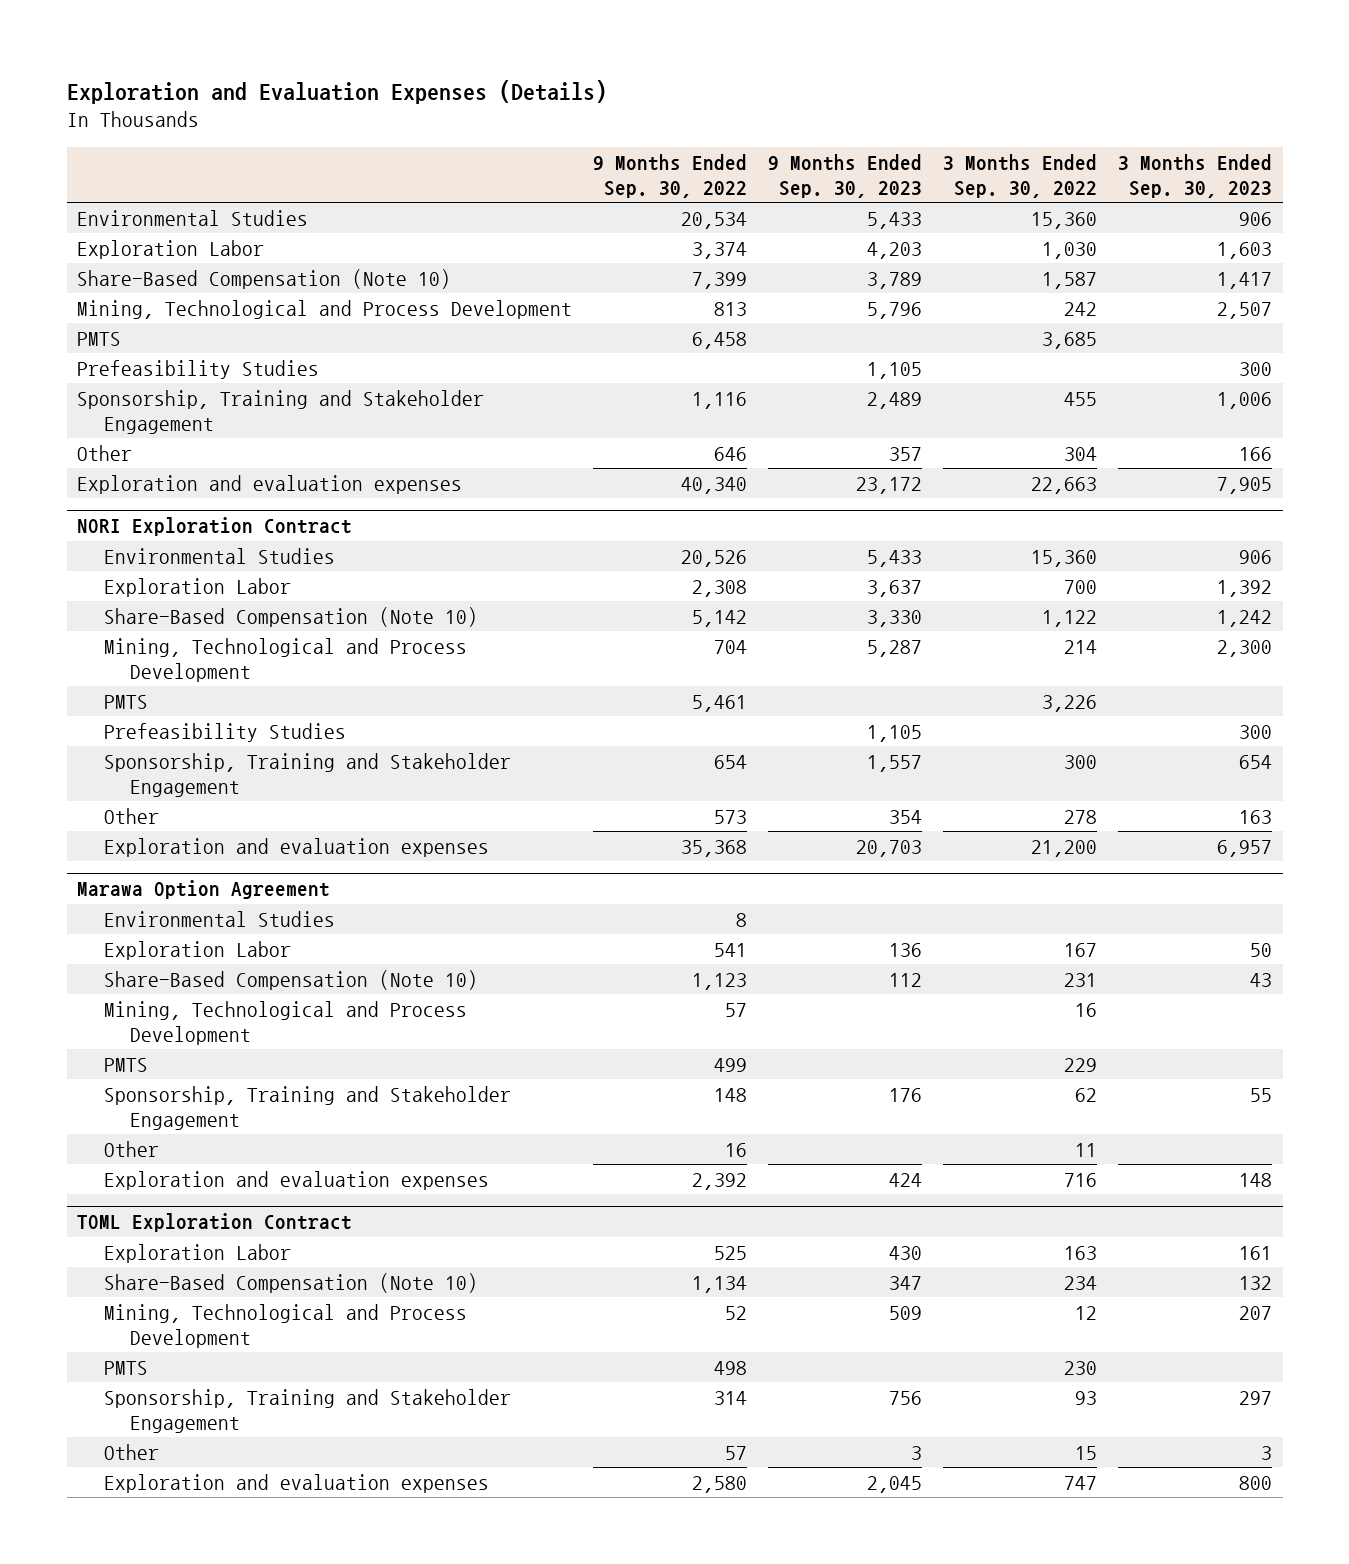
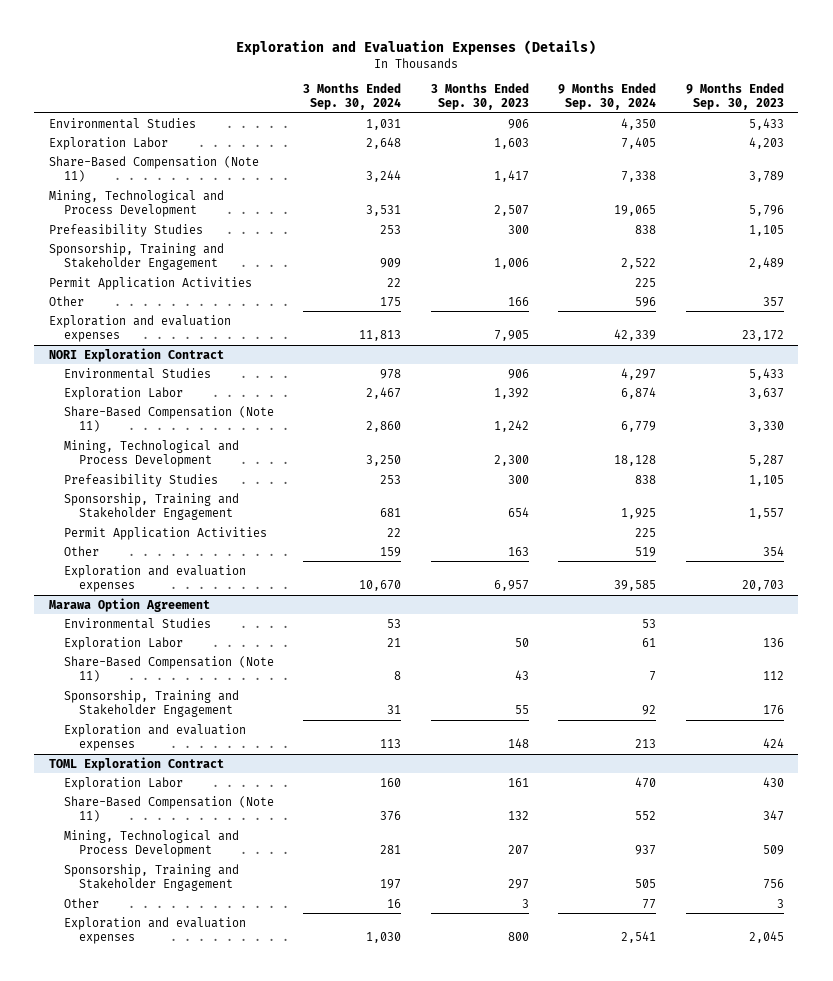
[593,153,748,198] 9 Months Ended Sep. 30, 2022 -> none
[943,153,1098,198] 3 Months Ended Sep. 30, 2022 -> none
none -> [303,82,402,111] 3 Months Ended Sep. 30, 2024
none -> [558,82,657,111] 9 Months Ended Sep. 30, 2024
[77,268,452,289] Share-Based Compensation (Note 10) -> [49,155,260,183] Share-Based Compensation (Note 11)
[77,331,122,346] PMTS -> none
none -> [49,276,253,290] Permit Application Activities
[103,606,478,627] Share-Based Compensation (Note 10) -> [63,405,274,433] Share-Based Compensation (Note 11)
[103,694,148,709] PMTS -> none
none -> [63,526,267,540] Permit Application Activities
[103,1000,467,1045] Mining, Technological and Process Development -> none
[103,1057,148,1072] PMTS -> none
[103,969,478,990] Share-Based Compensation (Note 10) -> [63,655,274,683] Share-Based Compensation (Note 11)
[103,1140,159,1157] Other -> none
[103,1272,478,1293] Share-Based Compensation (Note 10) -> [63,795,274,823] Share-Based Compensation (Note 11)
[103,1360,148,1375] PMTS -> none

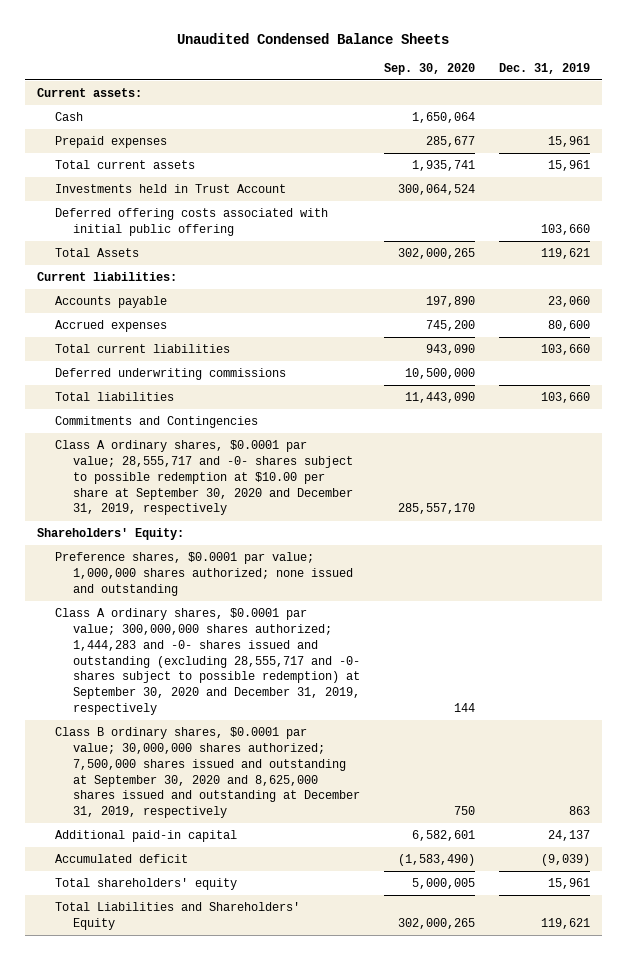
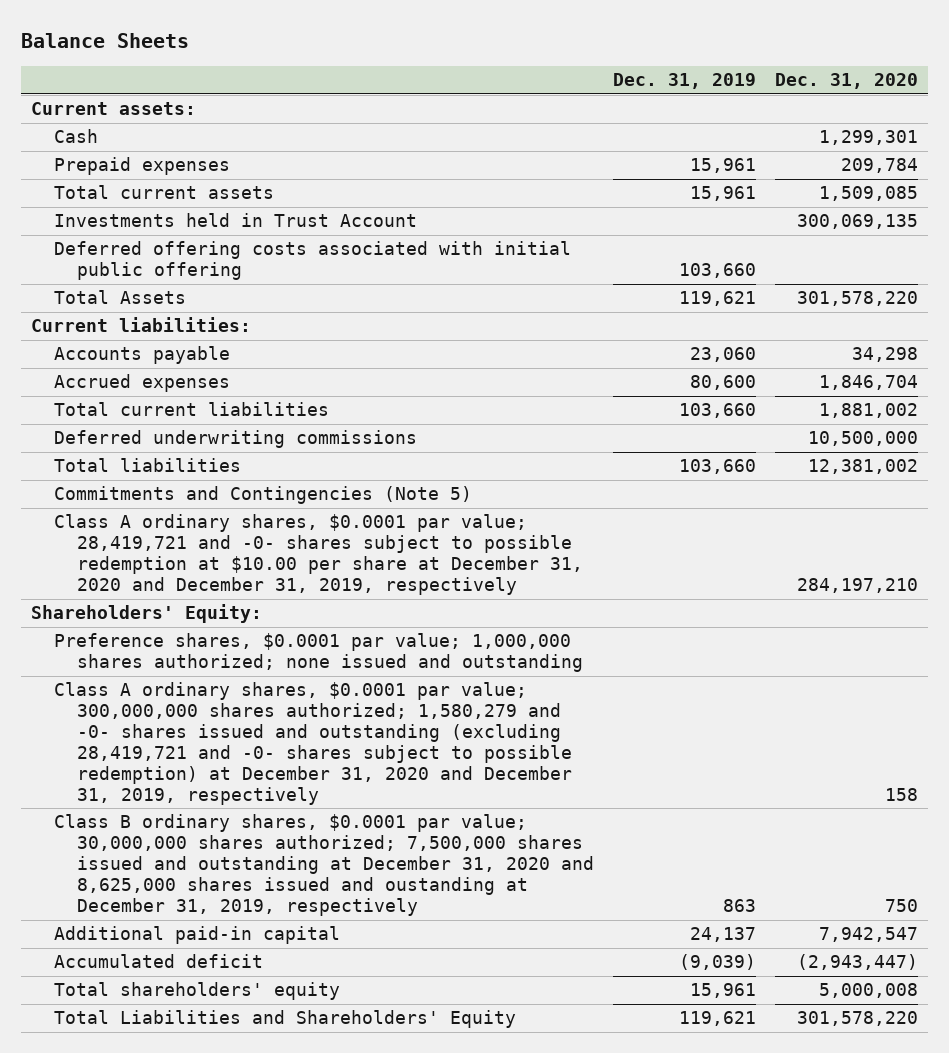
[177,32,450,44] Unaudited Condensed Balance Sheets -> [21,33,190,49] Balance Sheets
[384,62,476,75] Sep. 30, 2020 -> none
none -> [775,72,919,89] Dec. 31, 2020
[55,416,259,429] Commitments and Contingencies -> [53,486,472,505] Commitments and Contingencies (Note 5)
[55,440,354,516] Class A ordinary shares, $0.0001 par value; 28,555,717 and -0- shares subject to possible redemption at $10.00 per share at September 30, 2020 and December 31, 2019, respectively -> [53,514,583,596] Class A ordinary shares, $0.0001 par value; 28,419,721 and -0- shares subject to possible redemption at $10.00 per share at December 31, 2020 and December 31, 2019, respectively
[55,608,361,716] Class A ordinary shares, $0.0001 par value; 300,000,000 shares authorized; 1,444,283 and -0- shares issued and outstanding (excluding 28,555,717 and -0- shares subject to possible redemption) at September 30, 2020 and December 31, 2019, respectively -> [53,682,572,805] Class A ordinary shares, $0.0001 par value; 300,000,000 shares authorized; 1,580,279 and -0- shares issued and outstanding (excluding 28,419,721 and -0- shares subject to possible redemption) at December 31, 2020 and December 31, 2019, respectively
[55,727,361,819] Class B ordinary shares, $0.0001 par value; 30,000,000 shares authorized; 7,500,000 shares issued and outstanding at September 30, 2020 and 8,625,000 shares issued and outstanding at December 31, 2019, respectively -> [53,814,594,916] Class B ordinary shares, $0.0001 par value; 30,000,000 shares authorized; 7,500,000 shares issued and outstanding at December 31, 2020 and 8,625,000 shares issued and oustanding at December 31, 2019, respectively

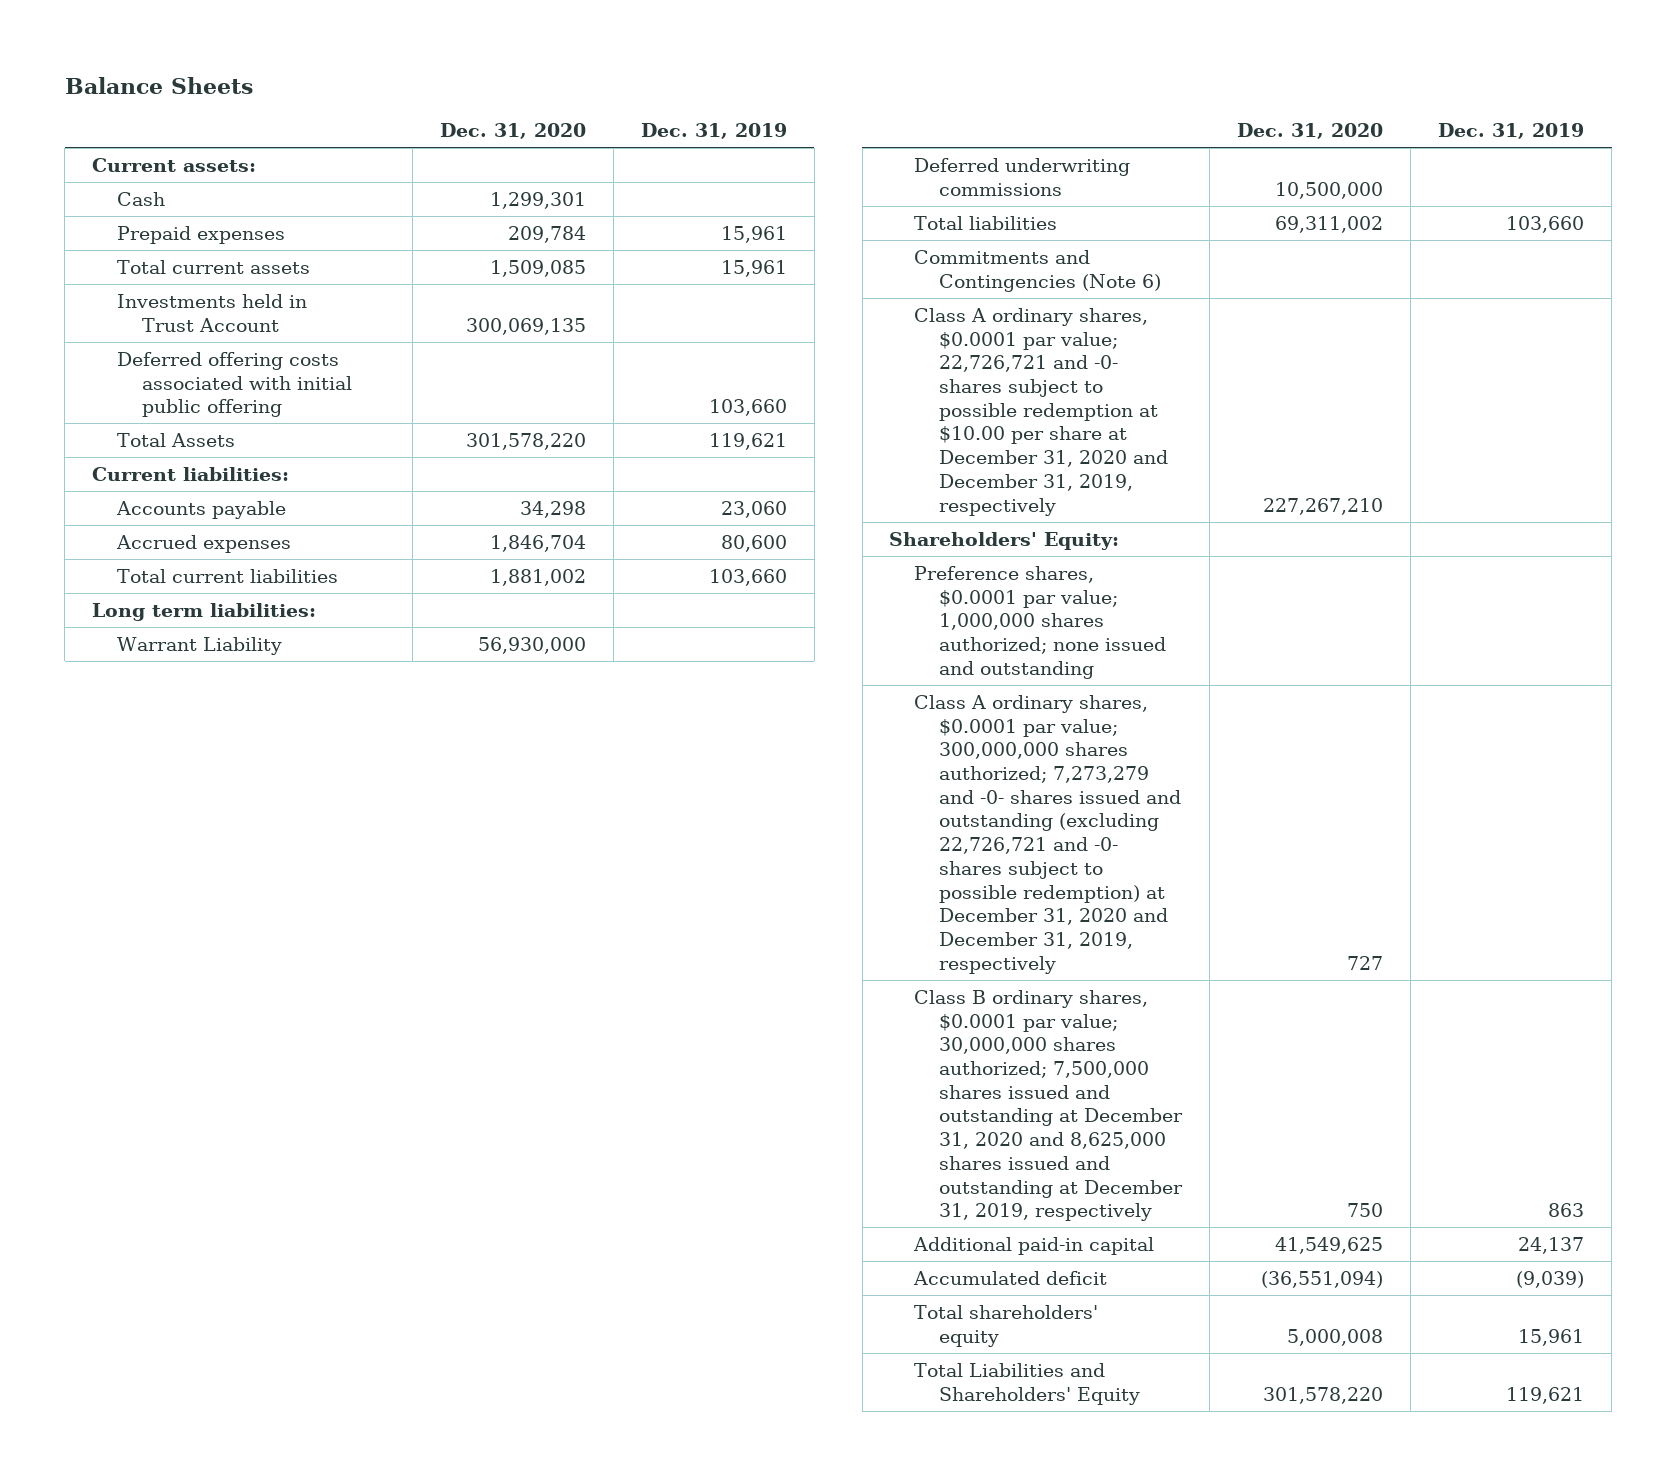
none -> [92,602,317,621] Long term liabilities:
none -> [117,636,283,655] Warrant Liability
[808,459,919,475] 12,381,002 -> [1275,215,1384,233] 69,311,002
[53,486,472,505] Commitments and Contingencies (Note 5) -> [914,249,1162,292] Commitments and Contingencies (Note 6)
[53,514,583,596] Class A ordinary shares, $0.0001 par value; 28,419,721 and -0- shares subject to possible redemption at $10.00 per share at December 31, 2020 and December 31, 2019, respectively -> [914,307,1169,516] Class A ordinary shares, $0.0001 par value; 22,726,721 and -0- shares subject to possible redemption at $10.00 per share at December 31, 2020 and December 31, 2019, respectively
[797,578,919,594] 284,197,210 -> [1263,497,1384,515] 227,267,210
[53,682,572,805] Class A ordinary shares, $0.0001 par value; 300,000,000 shares authorized; 1,580,279 and -0- shares issued and outstanding (excluding 28,419,721 and -0- shares subject to possible redemption) at December 31, 2020 and December 31, 2019, respectively -> [914,694,1182,974] Class A ordinary shares, $0.0001 par value; 300,000,000 shares authorized; 7,273,279 and -0- shares issued and outstanding (excluding 22,726,721 and -0- shares subject to possible redemption) at December 31, 2020 and December 31, 2019, respectively
[885,787,919,801] 158 -> [1347,955,1384,970] 727
[53,814,594,916] Class B ordinary shares, $0.0001 par value; 30,000,000 shares authorized; 7,500,000 shares issued and outstanding at December 31, 2020 and 8,625,000 shares issued and oustanding at December 31, 2019, respectively -> [914,989,1184,1222] Class B ordinary shares, $0.0001 par value; 30,000,000 shares authorized; 7,500,000 shares issued and outstanding at December 31, 2020 and 8,625,000 shares issued and outstanding at December 31, 2019, respectively
[819,927,919,943] 7,942,547 -> [1275,1236,1384,1254] 41,549,625
[797,954,919,971] (2,943,447) -> [1261,1270,1384,1288] (36,551,094)

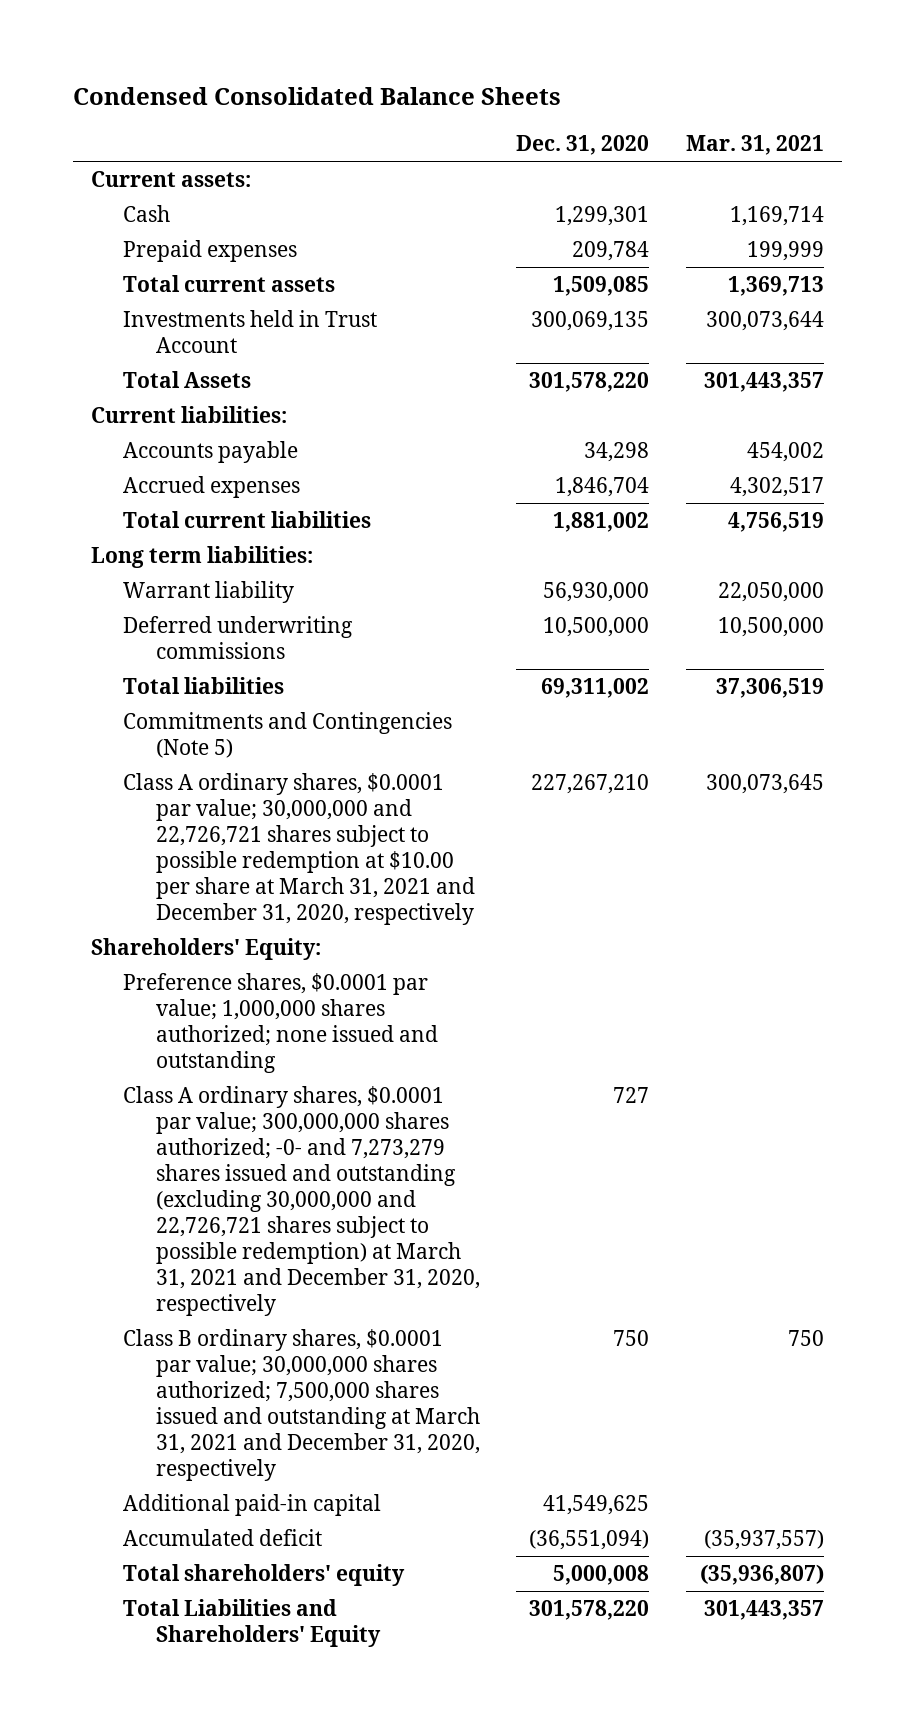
[64,77,253,95] Balance Sheets -> [72,86,561,105] Condensed Consolidated Balance Sheets
[640,123,787,140] Dec. 31, 2019 -> none
none -> [685,134,824,155] Mar. 31, 2021
[117,351,353,418] Deferred offering costs associated with initial public offering -> none
[117,636,283,655] Warrant Liability -> [123,581,295,604] Warrant liability
[914,249,1162,292] Commitments and Contingencies (Note 6) -> [123,712,453,759] Commitments and Contingencies (Note 5)
[914,307,1169,516] Class A ordinary shares, $0.0001 par value; 22,726,721 and -0- shares subject to possible redemption at $10.00 per share at December 31, 2020 and December 31, 2019, respectively -> [123,773,475,926] Class A ordinary shares, $0.0001 par value; 30,000,000 and 22,726,721 shares subject to possible redemption at $10.00 per share at March 31, 2021 and December 31, 2020, respectively
[914,694,1182,974] Class A ordinary shares, $0.0001 par value; 300,000,000 shares authorized; 7,273,279 and -0- shares issued and outstanding (excluding 22,726,721 and -0- shares subject to possible redemption) at December 31, 2020 and December 31, 2019, respectively -> [123,1086,480,1317] Class A ordinary shares, $0.0001 par value; 300,000,000 shares authorized; -0- and 7,273,279 shares issued and outstanding (excluding 30,000,000 and 22,726,721 shares subject to possible redemption) at March 31, 2021 and December 31, 2020, respectively
[914,989,1184,1222] Class B ordinary shares, $0.0001 par value; 30,000,000 shares authorized; 7,500,000 shares issued and outstanding at December 31, 2020 and 8,625,000 shares issued and outstanding at December 31, 2019, respectively -> [123,1329,480,1482] Class B ordinary shares, $0.0001 par value; 30,000,000 shares authorized; 7,500,000 shares issued and outstanding at March 31, 2021 and December 31, 2020, respectively

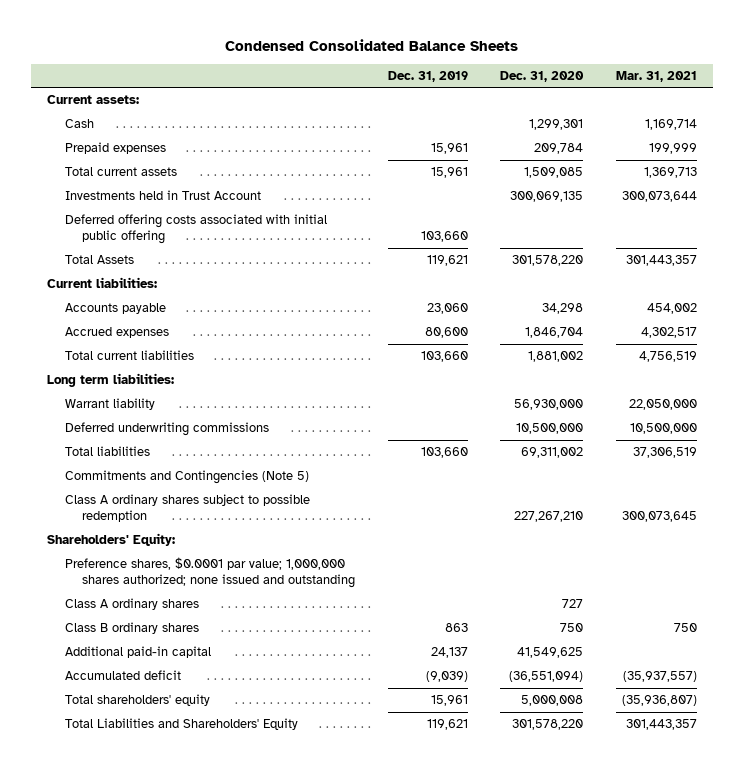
none -> [387,70,468,82] Dec. 31, 2019
none -> [64,214,327,245] Deferred offering costs associated with initial public offering
[123,773,475,926] Class A ordinary shares, $0.0001 par value; 30,000,000 and 22,726,721 shares subject to possible redemption at $10.00 per share at March 31, 2021 and December 31, 2020, respectively -> [64,494,310,523] Class A ordinary shares subject to possible redemption
[123,973,438,1074] Preference shares, $0.0001 par value; 1,000,000 shares authorized; none issued and outstanding -> [64,557,356,589] Preference shares, $0.0001 par value; 1,000,000 shares authorized; none issued and outstanding
[123,1086,480,1317] Class A ordinary shares, $0.0001 par value; 300,000,000 shares authorized; -0- and 7,273,279 shares issued and outstanding (excluding 30,000,000 and 22,726,721 shares subject to possible redemption) at March 31, 2021 and December 31, 2020, respectively -> [64,598,199,611] Class A ordinary shares
[123,1329,480,1482] Class B ordinary shares, $0.0001 par value; 30,000,000 shares authorized; 7,500,000 shares issued and outstanding at March 31, 2021 and December 31, 2020, respectively -> [64,622,199,635] Class B ordinary shares

